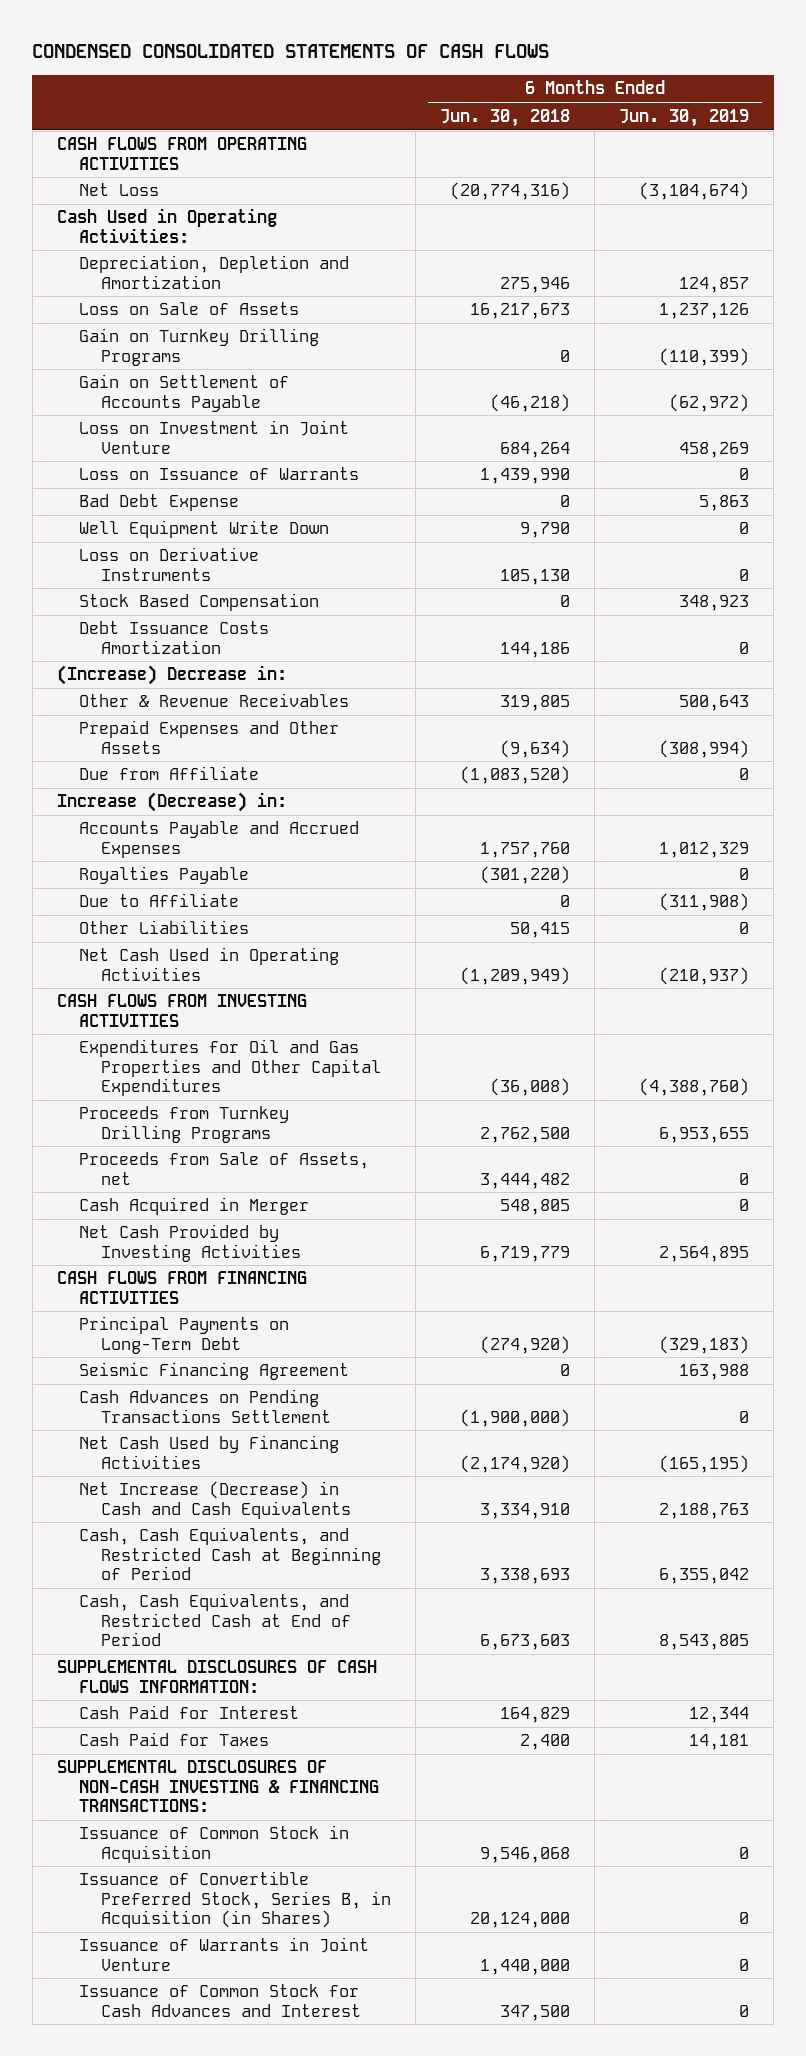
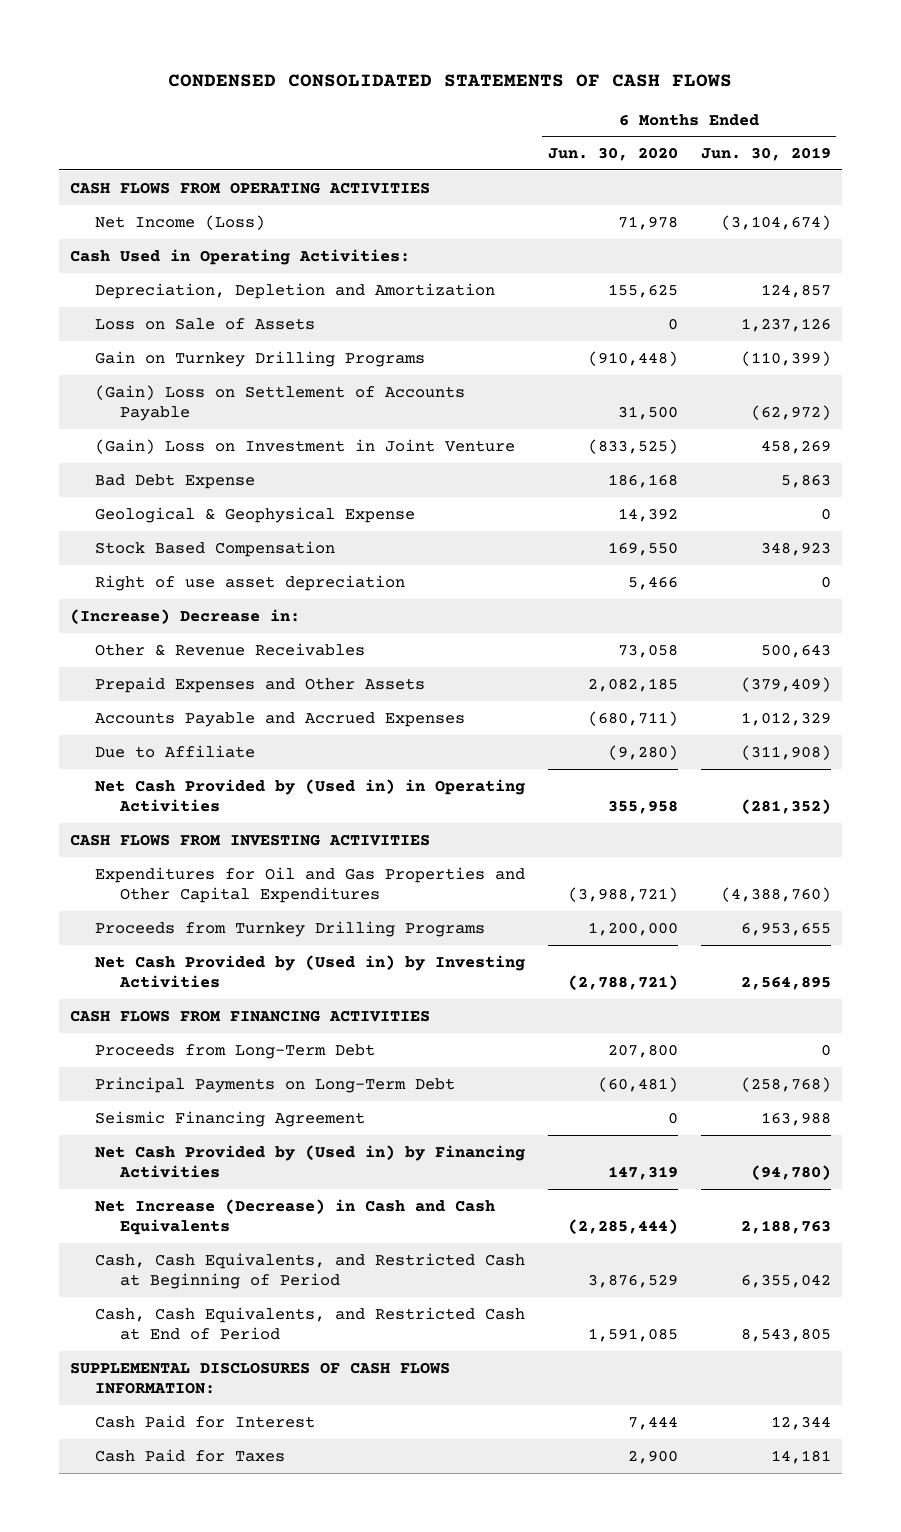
[440,108,571,127] Jun. 30, 2018 -> none
none -> [547,147,678,162] Jun. 30, 2020
[79,183,160,197] Net Loss -> [95,214,266,230] Net Income (Loss)
[79,467,360,481] Loss on Issuance of Warrants -> none
[79,374,290,412] Gain on Settlement of Accounts Payable -> [95,384,466,422] (Gain) Loss on Settlement of Accounts Payable
[79,420,350,454] Loss on Investment in Joint Venture -> [95,438,516,454] (Gain) Loss on Investment in Joint Venture
[79,520,330,539] Well Equipment Write Down -> none
[79,547,260,581] Loss on Derivative Instruments -> none
none -> [95,506,416,523] Geological & Geophysical Expense
[79,621,270,654] Debt Issuance Costs Amortization -> none
none -> [95,574,406,591] Right of use asset depreciation
[79,766,260,781] Due from Affiliate -> none
[56,792,287,813] Increase (Decrease) in: -> none
[659,739,750,758] (308,994) -> [740,676,831,692] (379,409)
[79,866,250,885] Royalties Payable -> none
[79,920,250,935] Other Liabilities -> none
[79,947,340,981] Net Cash Used in Operating Activities -> [95,778,526,813] Net Cash Provided by (Used in) in Operating Activities
[659,966,750,985] (210,937) -> [740,799,831,815] (281,352)
[79,1152,370,1185] Proceeds from Sale of Assets, net -> none
[79,1197,310,1216] Cash Acquired in Merger -> none
[79,1224,302,1262] Net Cash Provided by Investing Activities -> [95,954,526,989] Net Cash Provided by (Used in) by Investing Activities
none -> [95,1043,376,1059] Proceeds from Long-Term Debt
[659,1335,750,1354] (329,183) -> [740,1076,831,1092] (258,768)
[79,1389,332,1423] Cash Advances on Pending Transactions Settlement -> none
[79,1435,340,1469] Net Cash Used by Financing Activities -> [95,1144,526,1179] Net Cash Provided by (Used in) by Financing Activities
[659,1454,750,1473] (165,195) -> [750,1165,831,1181] (94,780)
[56,1760,380,1812] SUPPLEMENTAL DISCLOSURES OF NON-CASH INVESTING & FINANCING TRANSACTIONS: -> none
[79,1825,350,1863] Issuance of Common Stock in Acquisition -> none
[79,1871,392,1928] Issuance of Convertible Preferred Stock, Series B, in Acquisition (in Shares) -> none
[79,1937,370,1971] Issuance of Warrants in Joint Venture -> none
[79,1984,362,2017] Issuance of Common Stock for Cash Advances and Interest -> none

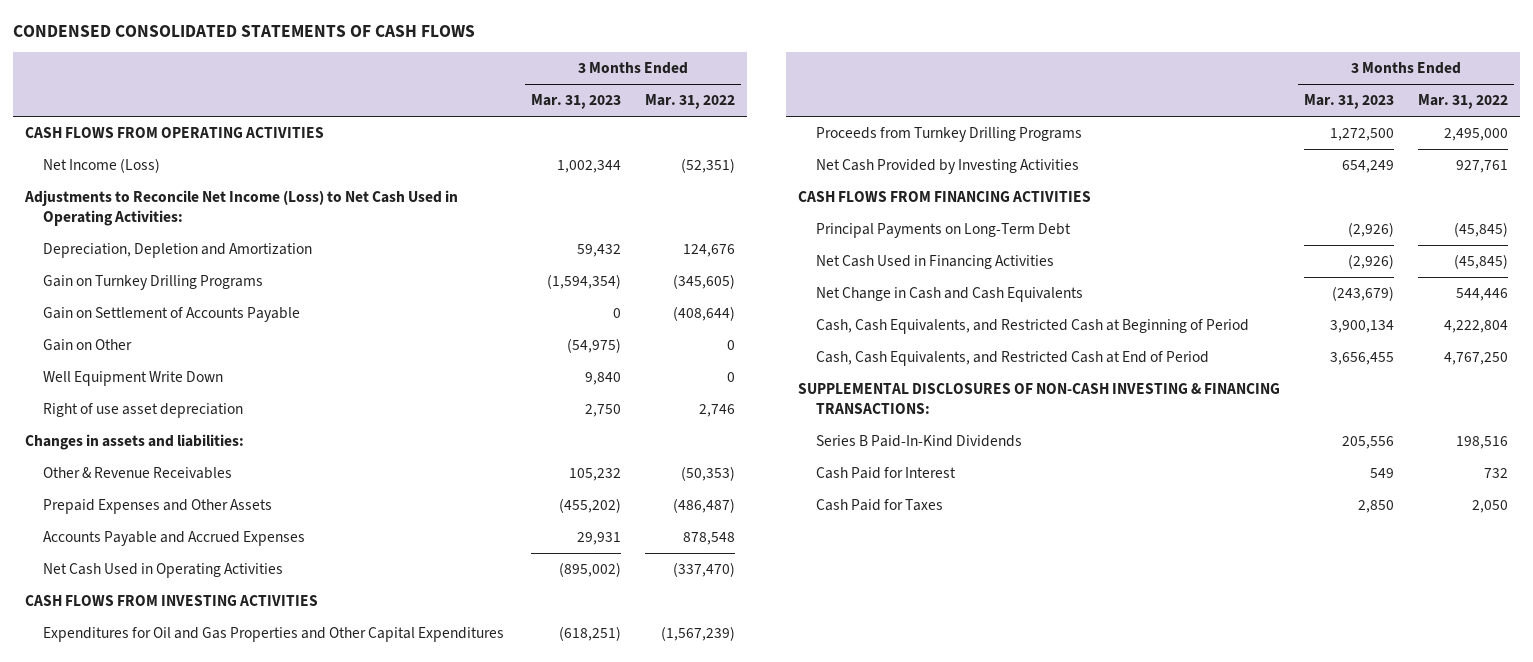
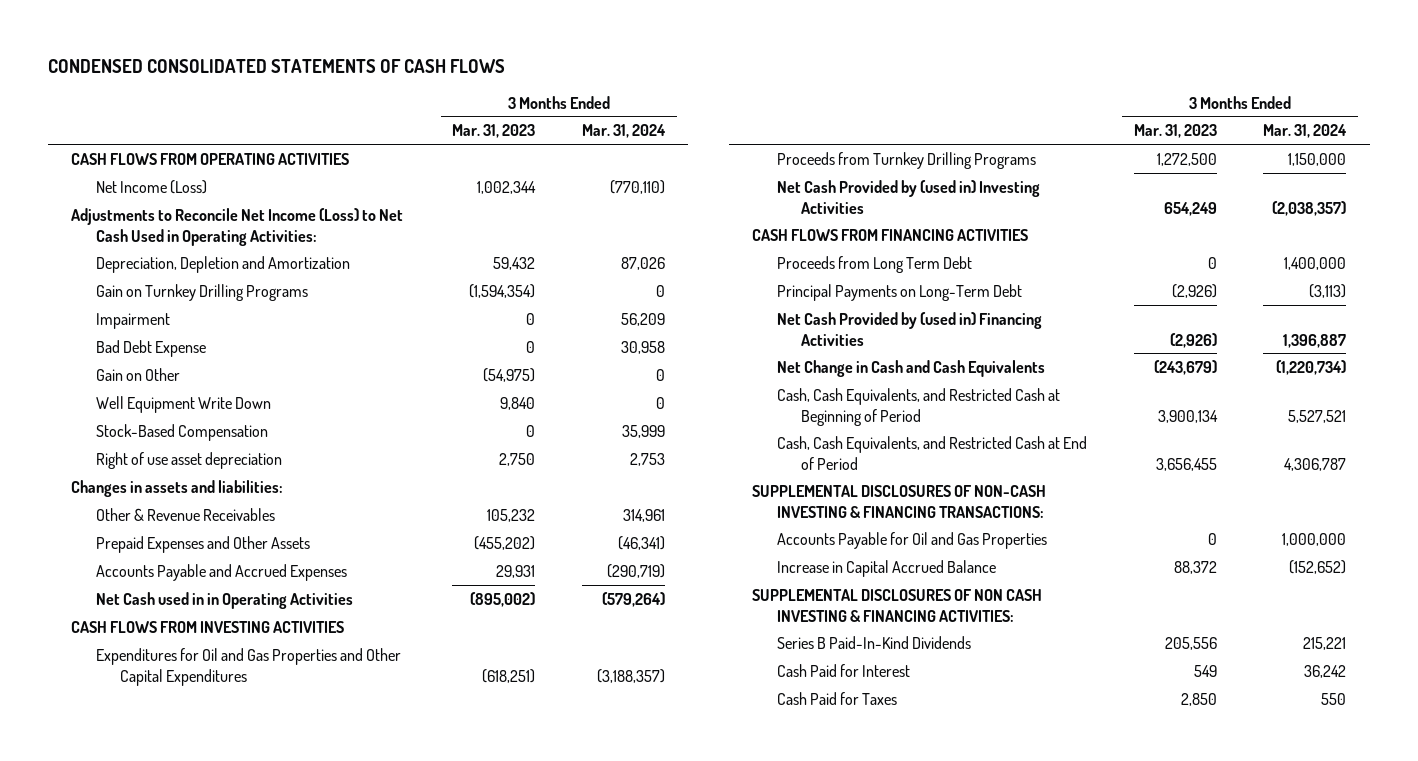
[645,94,736,110] Mar. 31, 2022 -> none
none -> [582,124,667,139] Mar. 31, 2024
[42,307,300,323] Gain on Settlement of Accounts Payable -> none
none -> [95,312,170,329] Impairment
none -> [95,339,206,357] Bad Debt Expense
none -> [95,423,268,441] Stock-Based Compensation
[42,563,283,579] Net Cash Used in Operating Activities -> [95,591,353,609] Net Cash used in in Operating Activities
[815,159,1079,175] Net Cash Provided by Investing Activities -> [776,179,1040,214] Net Cash Provided by (used in) Investing Activities
none -> [776,255,972,273] Proceeds from Long Term Debt
[815,255,1054,270] Net Cash Used in Financing Activities -> [776,311,1042,346] Net Cash Provided by (used in) Financing Activities
none -> [776,531,1047,549] Accounts Payable for Oil and Gas Properties
none -> [776,559,996,577] Increase in Capital Accrued Balance
none -> [752,588,1043,622] SUPPLEMENTAL DISCLOSURES OF NON CASH INVESTING & FINANCING ACTIVITIES:

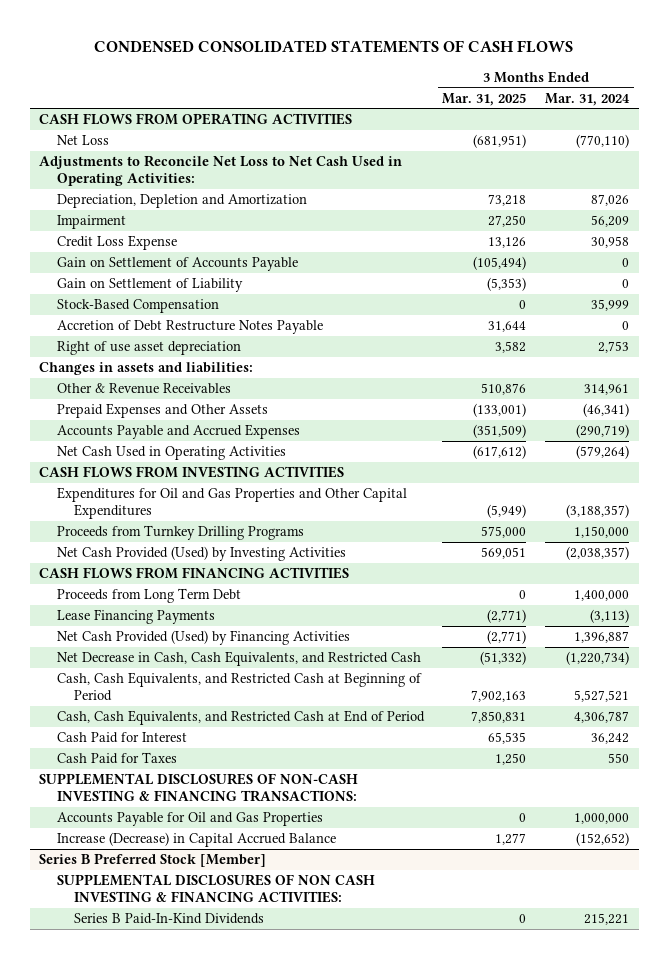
[452,124,536,139] Mar. 31, 2023 -> none
none -> [442,92,527,106] Mar. 31, 2025
[95,179,207,194] Net Income (Loss) -> [56,135,109,146] Net Loss
[71,207,404,246] Adjustments to Reconcile Net Income (Loss) to Net Cash Used in Operating Activities: -> [39,155,403,187] Adjustments to Reconcile Net Loss to Net Cash Used in Operating Activities:
[95,283,308,301] Gain on Turnkey Drilling Programs -> none
[95,367,180,381] Gain on Other -> none
[95,395,271,413] Well Equipment Write Down -> none
[95,339,206,357] Bad Debt Expense -> [56,235,177,251] Credit Loss Expense
none -> [56,257,298,272] Gain on Settlement of Accounts Payable
none -> [56,278,243,293] Gain on Settlement of Liability
none -> [56,320,323,335] Accretion of Debt Restructure Notes Payable
[95,591,353,609] Net Cash used in in Operating Activities -> [56,446,286,461] Net Cash Used in Operating Activities
[776,179,1040,214] Net Cash Provided by (used in) Investing Activities -> [56,546,346,562] Net Cash Provided (Used) by Investing Activities
[776,283,1022,301] Principal Payments on Long-Term Debt -> [56,609,215,625] Lease Financing Payments
[776,311,1042,346] Net Cash Provided by (used in) Financing Activities -> [56,630,350,646] Net Cash Provided (Used) by Financing Activities
[776,359,1045,377] Net Change in Cash and Cash Equivalents -> [56,651,421,667] Net Decrease in Cash, Cash Equivalents, and Restricted Cash
[776,663,910,677] Cash Paid for Interest -> [56,732,187,744] Cash Paid for Interest
[776,691,897,705] Cash Paid for Taxes -> [56,752,177,765] Cash Paid for Taxes
[776,559,996,577] Increase in Capital Accrued Balance -> [56,832,336,848] Increase (Decrease) in Capital Accrued Balance
none -> [39,853,267,868] Series B Preferred Stock [Member]

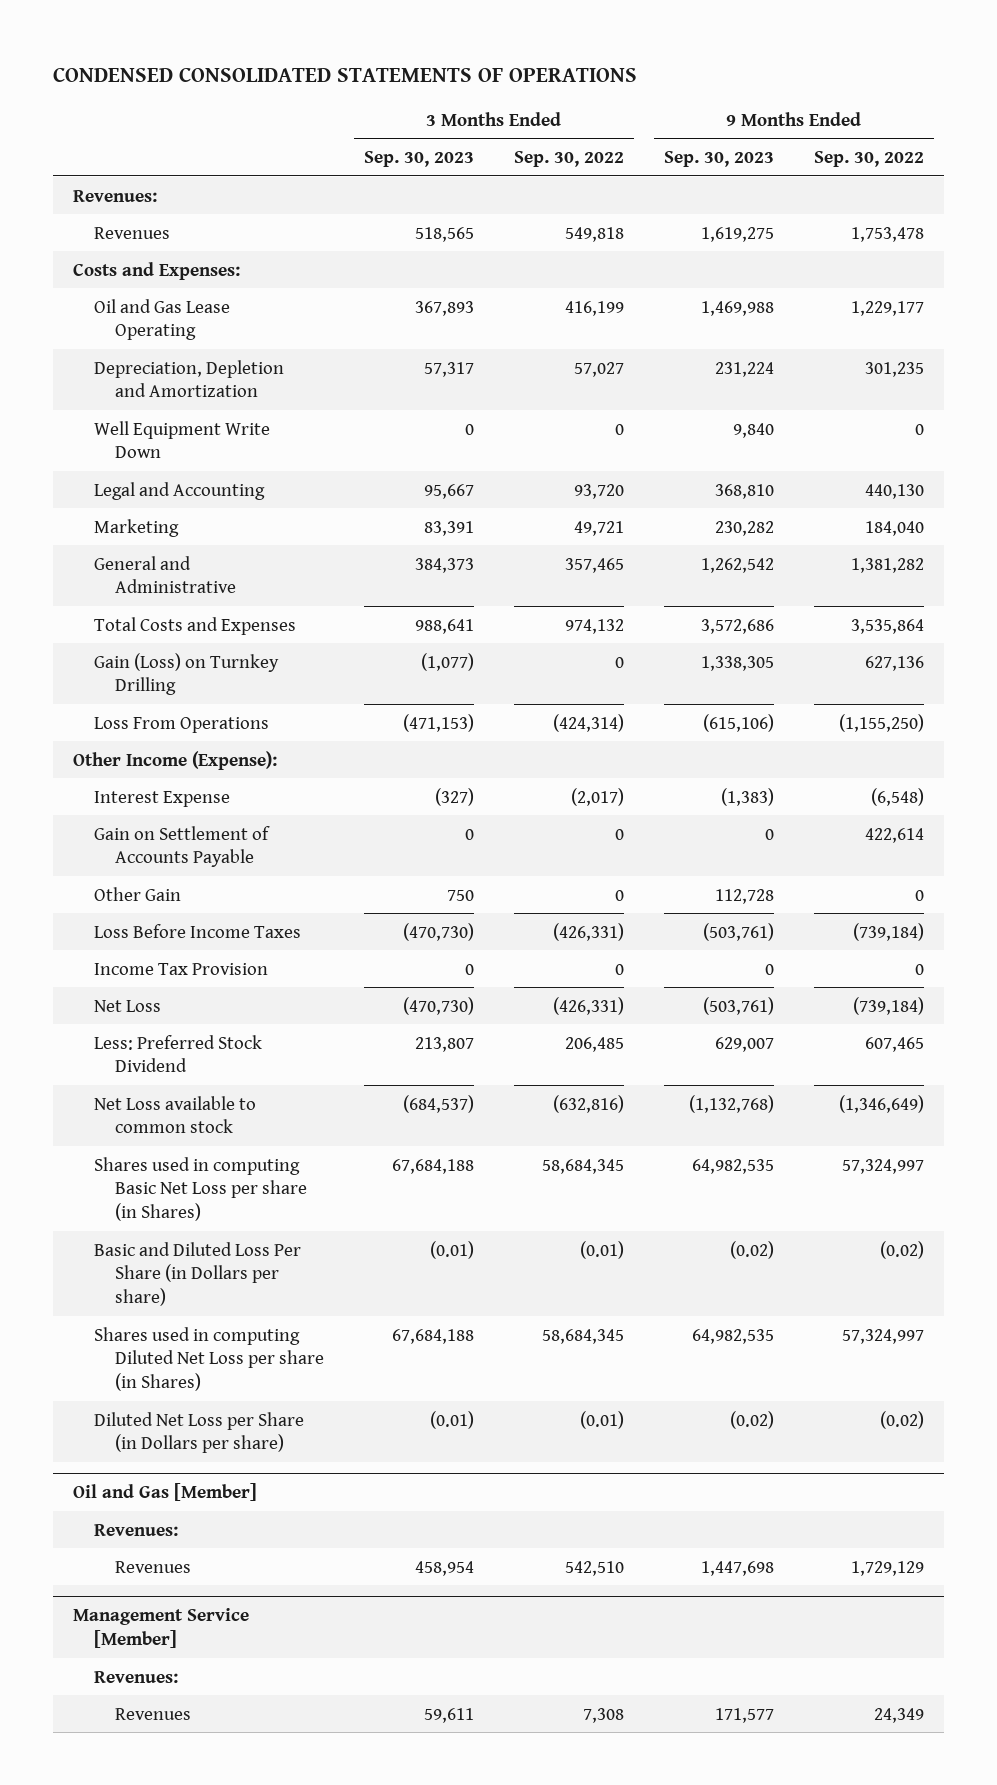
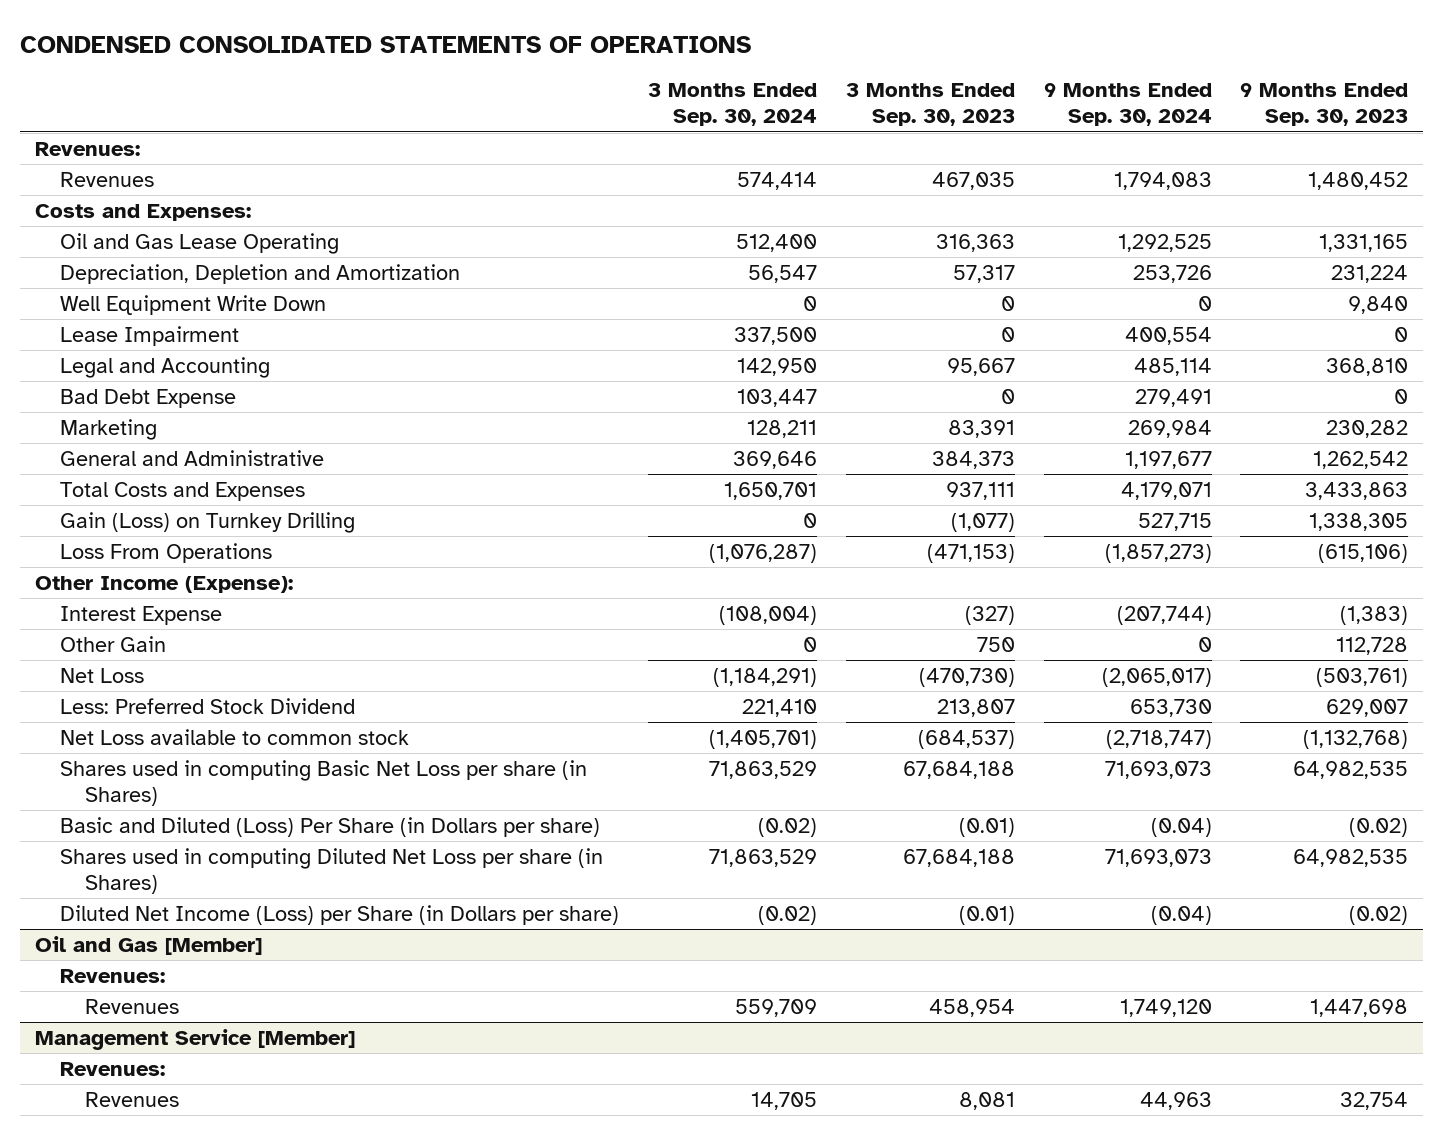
[514,151,625,168] Sep. 30, 2022 -> none
[814,151,925,168] Sep. 30, 2022 -> none
none -> [647,83,817,127] 3 Months Ended Sep. 30, 2024
none -> [1043,83,1212,127] 9 Months Ended Sep. 30, 2024
[415,226,475,242] 518,565 -> [931,171,1015,190] 467,035
[701,226,775,242] 1,619,275 -> [1308,171,1409,190] 1,480,452
[415,300,475,316] 367,893 -> [935,233,1015,252] 316,363
[701,300,775,316] 1,469,988 -> [1319,233,1409,252] 1,331,165
none -> [59,325,239,346] Lease Impairment
none -> [59,388,236,408] Bad Debt Expense
[415,618,475,634] 988,641 -> [945,481,1015,500] 937,111
[701,618,775,634] 3,572,686 -> [1305,481,1409,500] 3,433,863
[94,825,271,868] Gain on Settlement of Accounts Payable -> none
[94,923,302,938] Loss Before Income Taxes -> none
[94,962,269,975] Income Tax Provision -> none
[94,1241,302,1306] Basic and Diluted Loss Per Share (in Dollars per share) -> [59,816,600,837] Basic and Diluted (Loss) Per Share (in Dollars per share)
[94,1411,305,1454] Diluted Net Loss per Share (in Dollars per share) -> [59,904,619,925] Diluted Net Income (Loss) per Share (in Dollars per share)
[424,1707,475,1723] 59,611 -> [958,1091,1015,1110] 8,081
[715,1707,775,1723] 171,577 -> [1340,1091,1409,1110] 32,754

